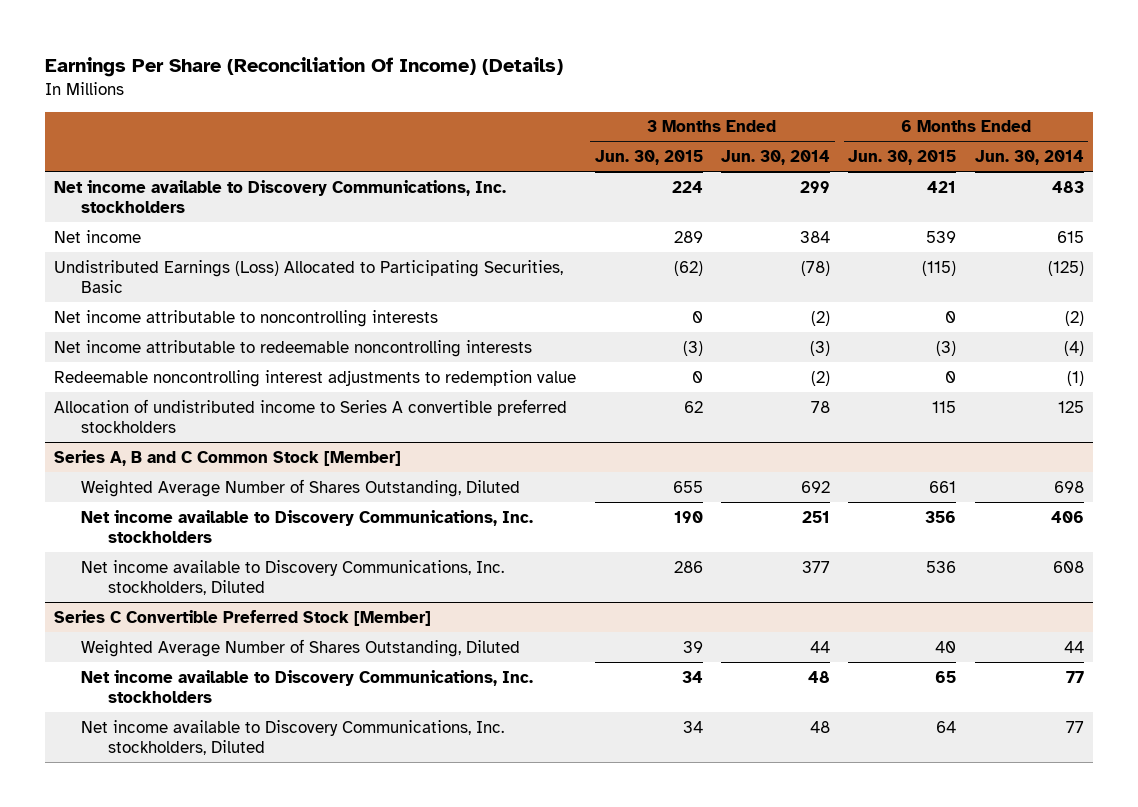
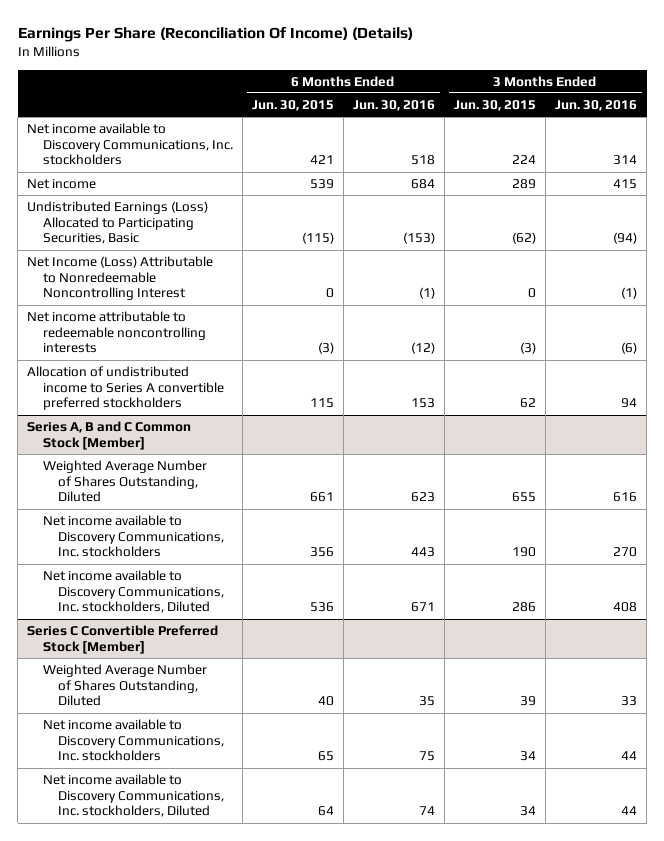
[721,149,831,165] Jun. 30, 2014 -> none
[974,149,1084,165] Jun. 30, 2014 -> none
none -> [352,99,435,111] Jun. 30, 2016
none -> [554,99,637,111] Jun. 30, 2016
[54,309,439,327] Net income attributable to noncontrolling interests -> [27,256,214,301] Net Income (Loss) Attributable to Nonredeemable Noncontrolling Interest
[54,369,577,387] Redeemable noncontrolling interest adjustments to redemption value -> none

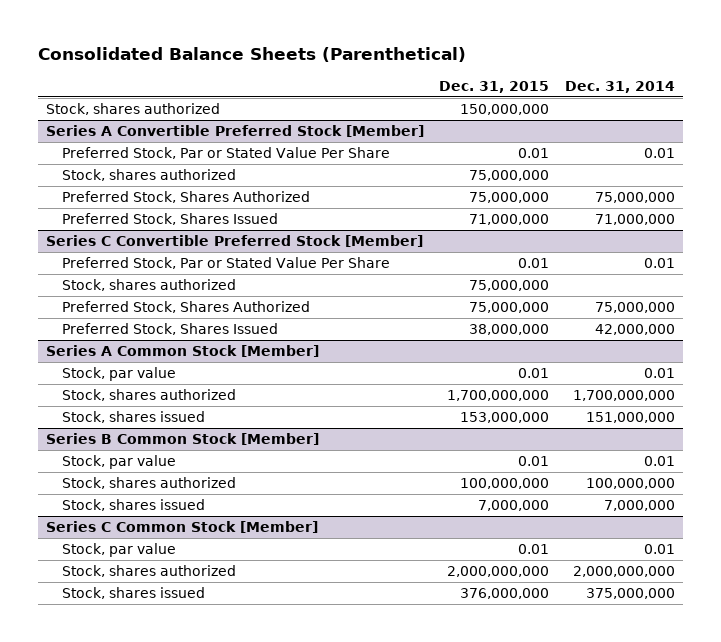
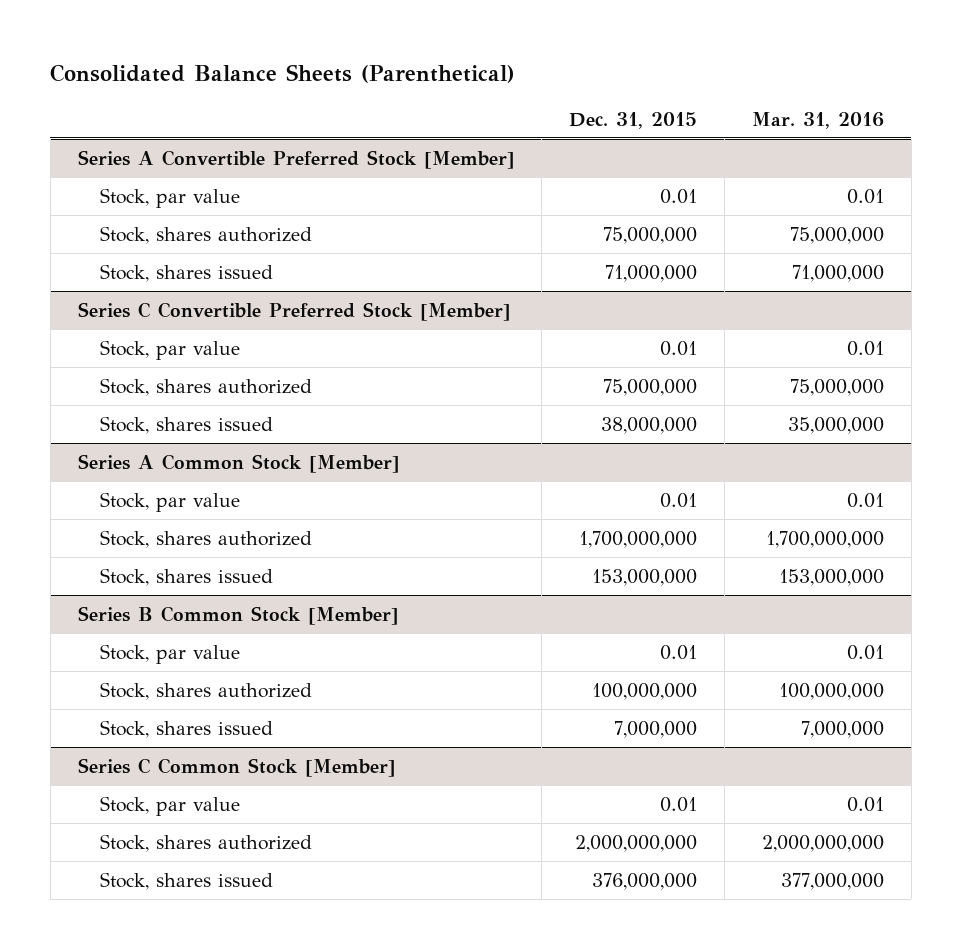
[565,80,676,93] Dec. 31, 2014 -> none
none -> [751,111,884,129] Mar. 31, 2016
[45,103,220,116] Stock, shares authorized -> none
[62,147,391,160] Preferred Stock, Par or Stated Value Per Share -> [100,187,241,208] Stock, par value
[62,191,311,204] Preferred Stock, Shares Authorized -> none
[62,213,279,226] Preferred Stock, Shares Issued -> [100,263,274,282] Stock, shares issued
[62,257,391,270] Preferred Stock, Par or Stated Value Per Share -> [100,339,241,360] Stock, par value
[62,301,311,314] Preferred Stock, Shares Authorized -> none
[62,323,279,336] Preferred Stock, Shares Issued -> [100,415,274,434] Stock, shares issued

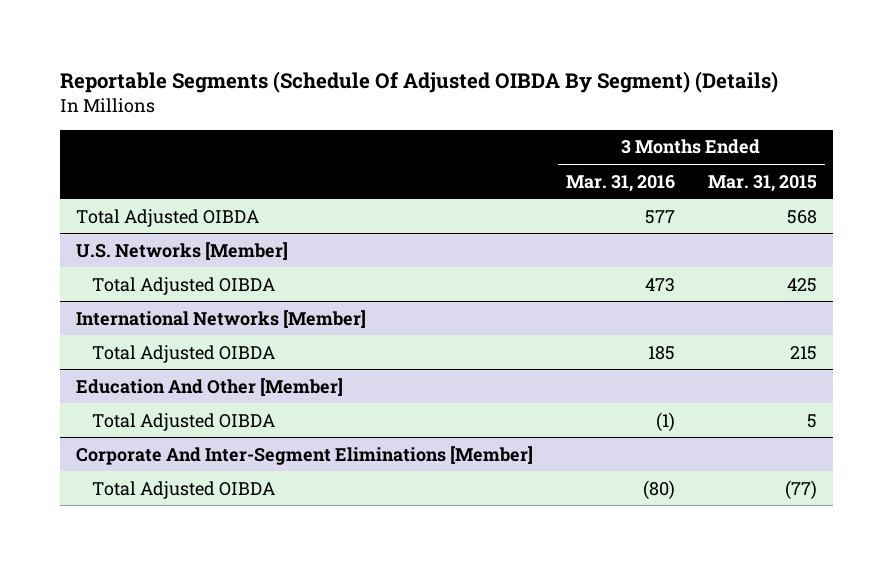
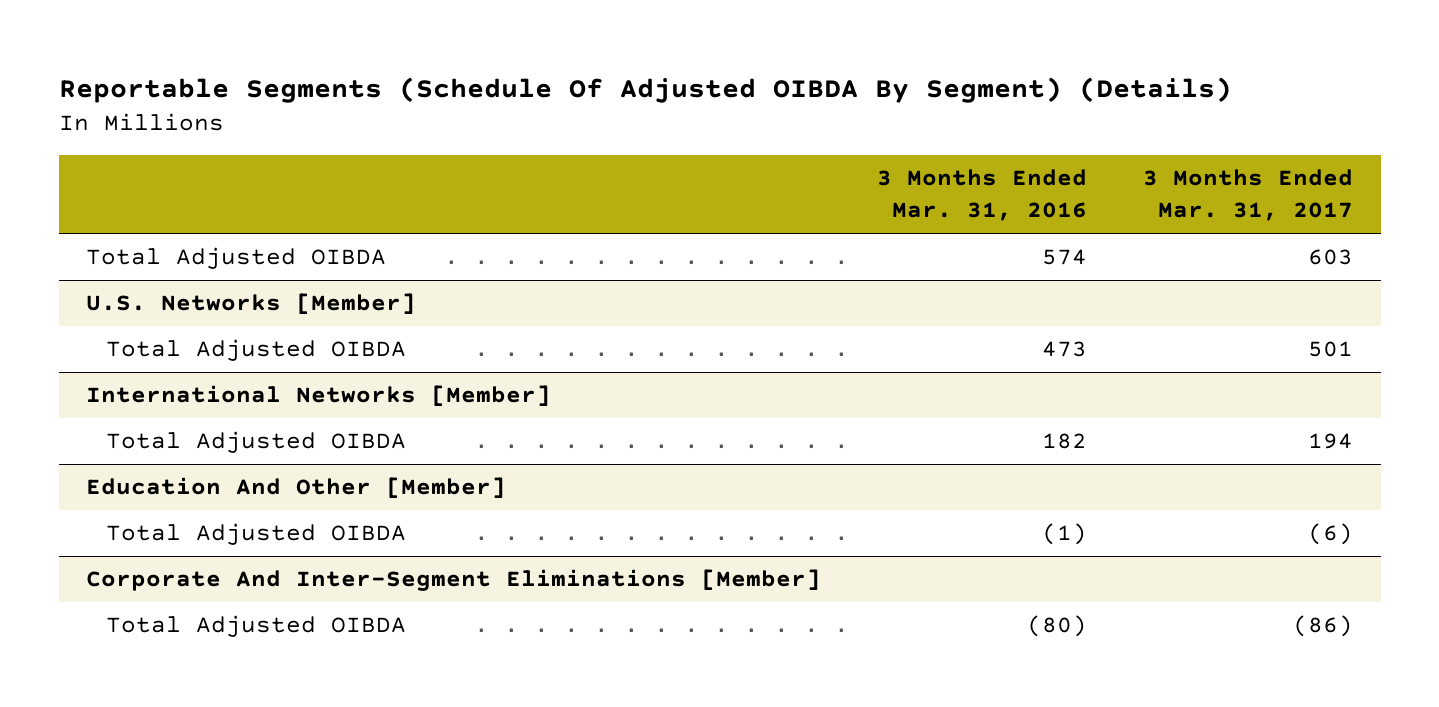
[707,174,817,192] Mar. 31, 2015 -> none
none -> [1142,169,1353,222] 3 Months Ended Mar. 31, 2017
[644,209,675,224] 577 -> [1042,249,1088,266] 574
[647,345,675,360] 185 -> [1042,433,1088,450] 182

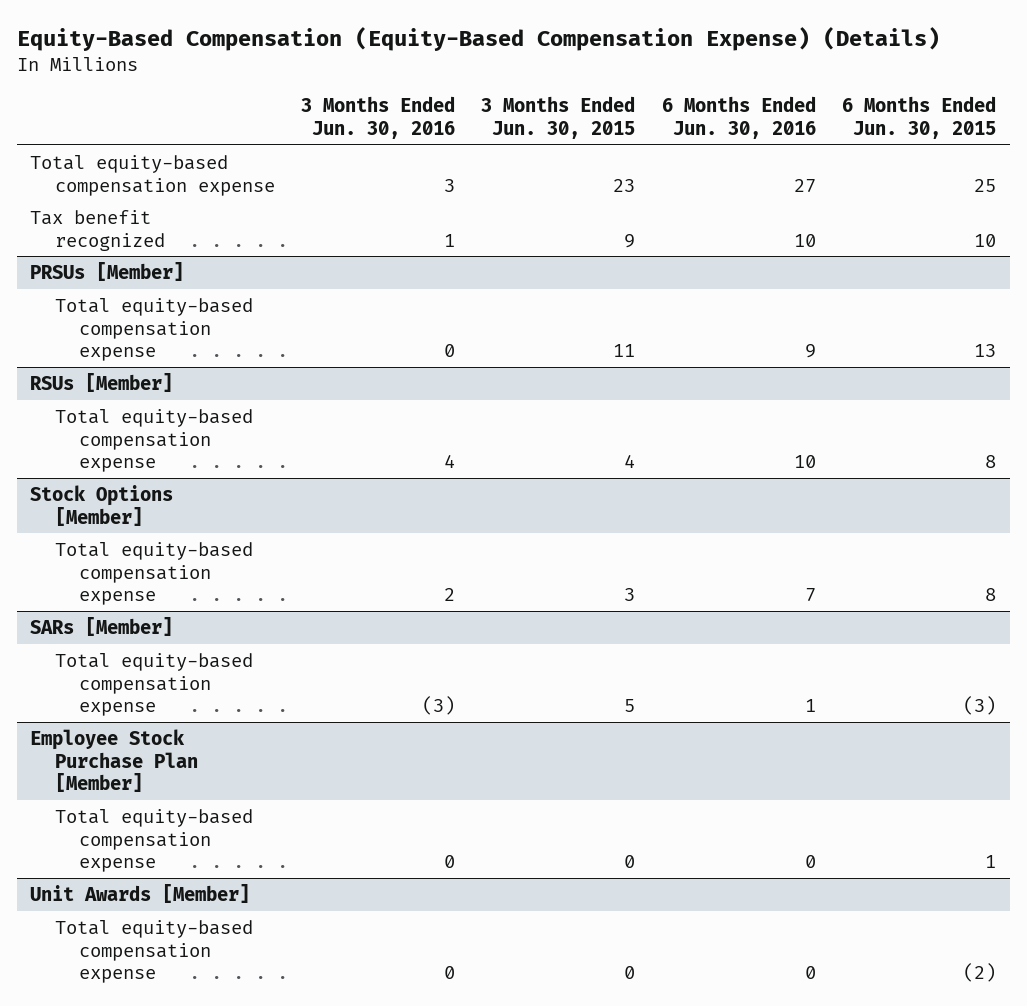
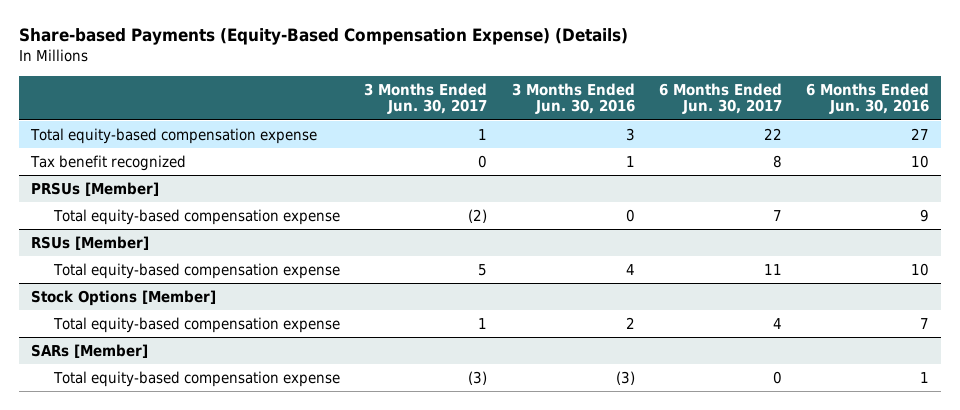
[17,26,941,51] Equity-Based Compensation (Equity-Based Compensation Expense) (Details) -> [18,28,628,46] Share-based Payments (Equity-Based Compensation Expense) (Details)
[481,96,636,140] 3 Months Ended Jun. 30, 2015 -> none
[842,96,997,140] 6 Months Ended Jun. 30, 2015 -> none
none -> [364,82,488,115] 3 Months Ended Jun. 30, 2017
none -> [658,82,782,115] 6 Months Ended Jun. 30, 2017
[30,728,198,793] Employee Stock Purchase Plan [Member] -> none
[54,808,253,873] Total equity-based compensation expense -> none
[30,883,251,903] Unit Awards [Member] -> none
[54,919,253,984] Total equity-based compensation expense -> none

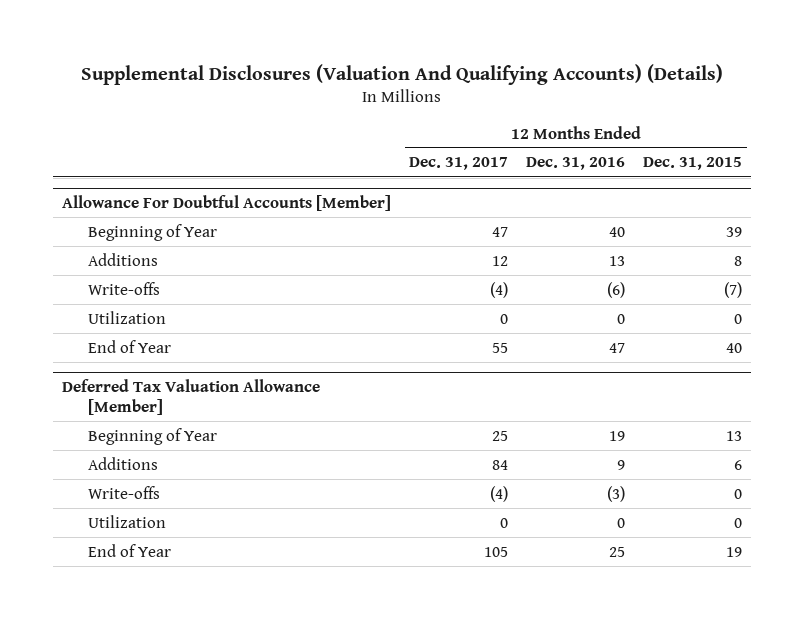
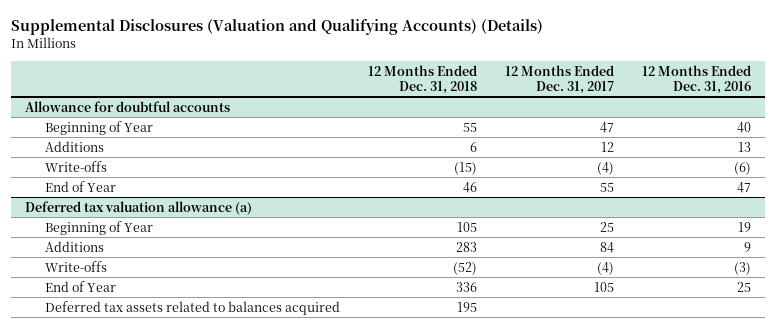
[81,63,724,85] Supplemental Disclosures (Valuation And Qualifying Accounts) (Details) -> [11,19,544,36] Supplemental Disclosures (Valuation and Qualifying Accounts) (Details)
[643,157,743,171] Dec. 31, 2015 -> none
none -> [368,64,478,94] 12 Months Ended Dec. 31, 2018
[62,194,392,211] Allowance For Doubtful Accounts [Member] -> [25,100,231,112] Allowance for doubtful accounts
[88,310,167,324] Utilization -> none
[62,378,321,415] Deferred Tax Valuation Allowance [Member] -> [25,200,253,215] Deferred tax valuation allowance (a)
[88,514,167,528] Utilization -> none
none -> [45,300,341,315] Deferred tax assets related to balances acquired

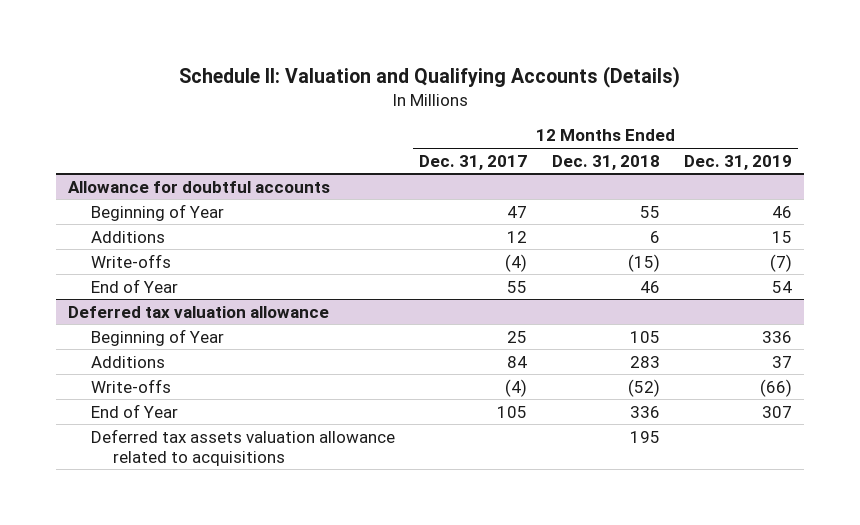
[11,19,544,36] Supplemental Disclosures (Valuation and Qualifying Accounts) (Details) -> [179,65,681,88] Schedule II: Valuation and Qualifying Accounts (Details)
[641,64,751,94] 12 Months Ended Dec. 31, 2016 -> none
none -> [684,154,793,170] Dec. 31, 2019
[25,200,253,215] Deferred tax valuation allowance (a) -> [68,305,330,318] Deferred tax valuation allowance
[45,300,341,315] Deferred tax assets related to balances acquired -> [90,428,395,466] Deferred tax assets valuation allowance related to acquisitions

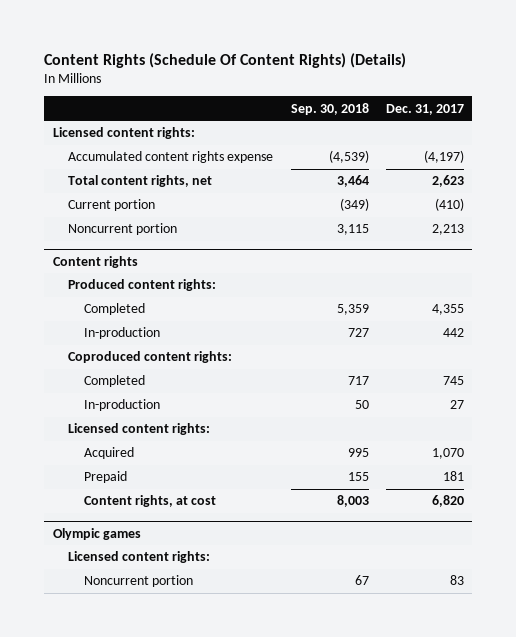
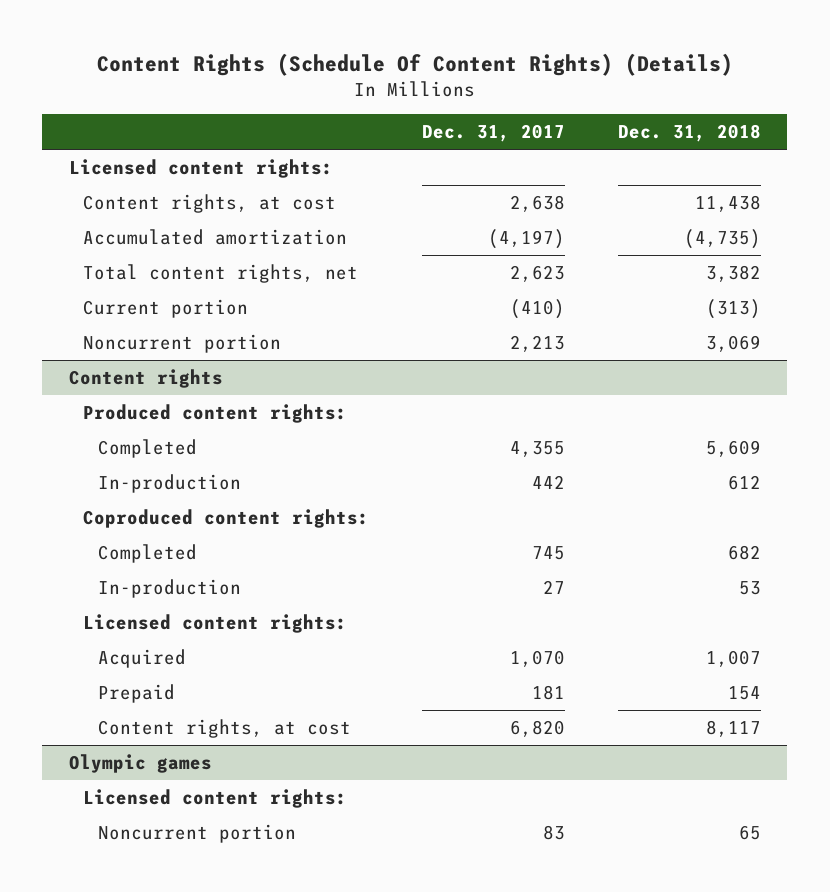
[290,102,369,115] Sep. 30, 2018 -> none
none -> [617,123,761,142] Dec. 31, 2018
none -> [83,194,337,214] Content rights, at cost
[68,151,274,164] Accumulated content rights expense -> [83,229,348,246] Accumulated amortization

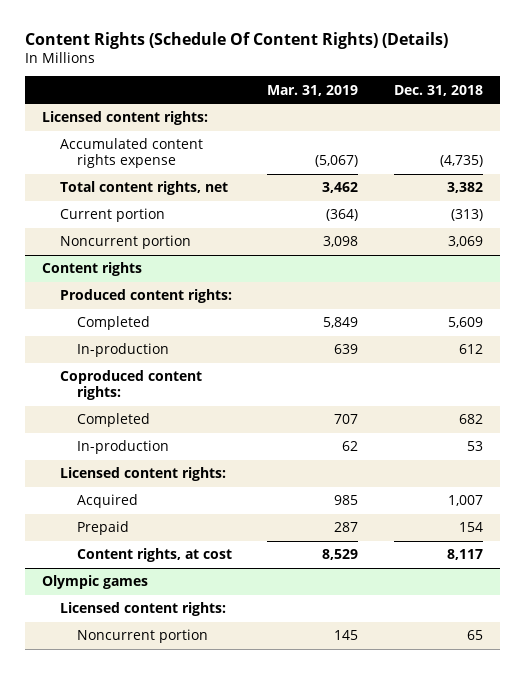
[422,123,566,142] Dec. 31, 2017 -> none
none -> [267,84,359,96] Mar. 31, 2019
[83,194,337,214] Content rights, at cost -> none
[83,229,348,246] Accumulated amortization -> [59,138,203,169] Accumulated content rights expense

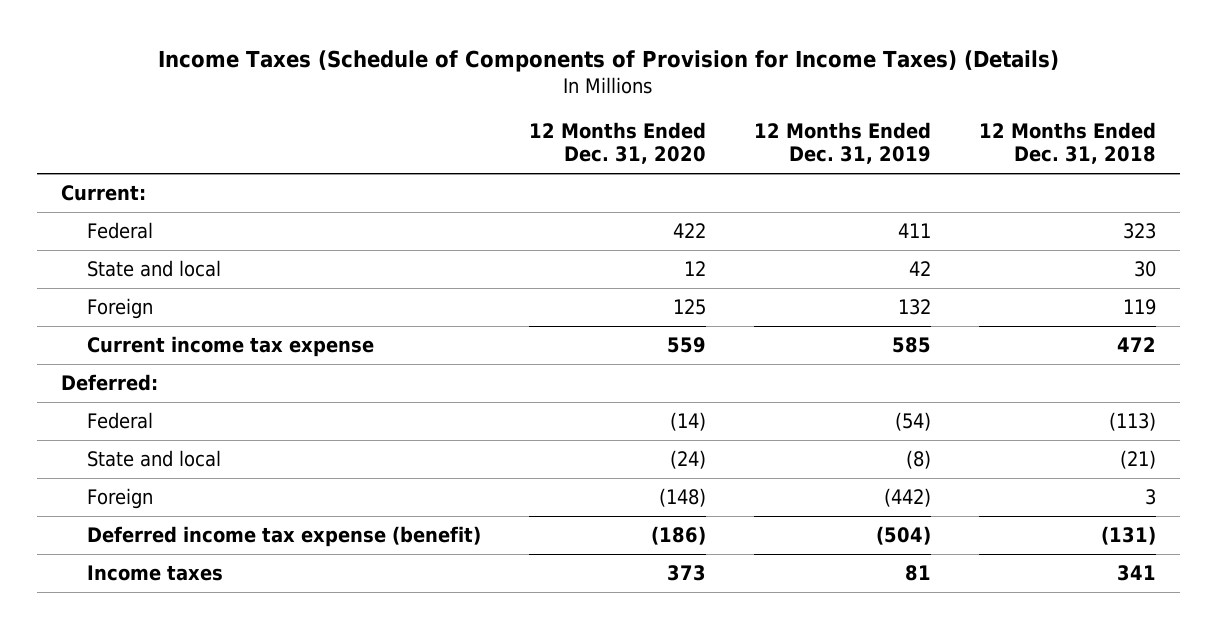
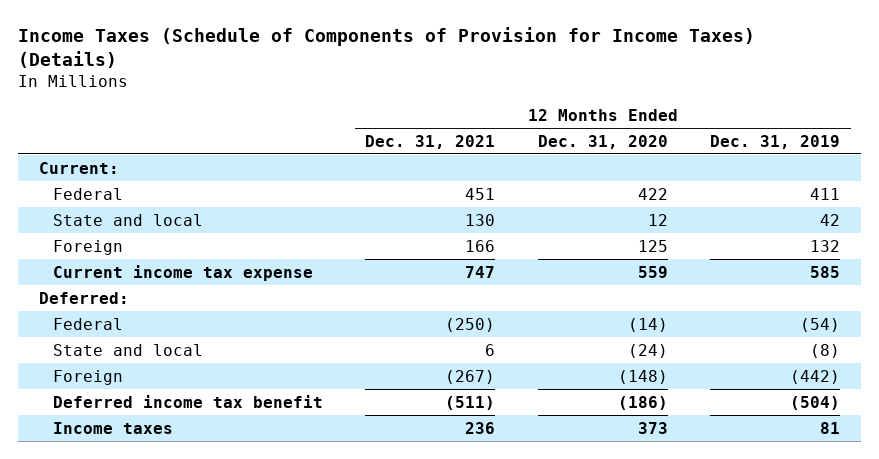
[978,122,1156,165] 12 Months Ended Dec. 31, 2018 -> none
none -> [365,134,496,149] Dec. 31, 2021
[87,526,482,548] Deferred income tax expense (benefit) -> [52,394,323,408] Deferred income tax benefit

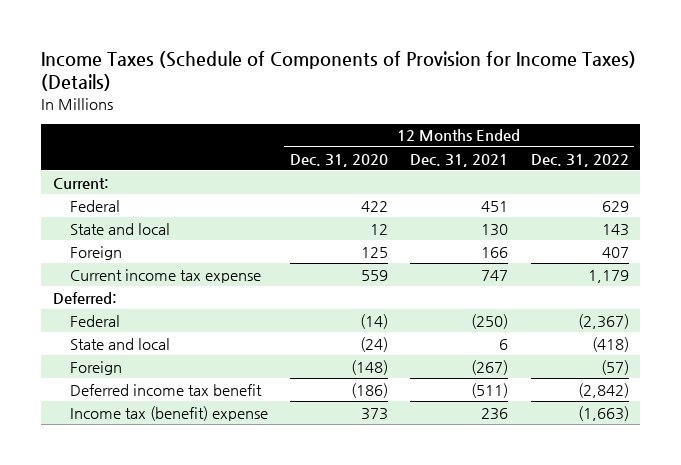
[710,134,841,149] Dec. 31, 2019 -> none
none -> [530,153,629,167] Dec. 31, 2022
[52,421,173,434] Income taxes -> [69,405,268,421] Income tax (benefit) expense

